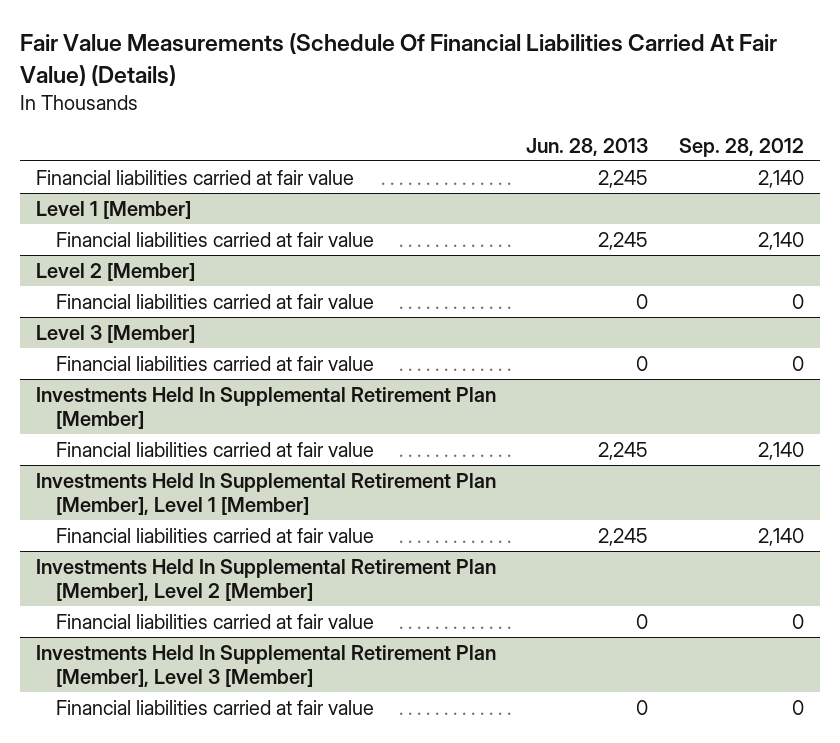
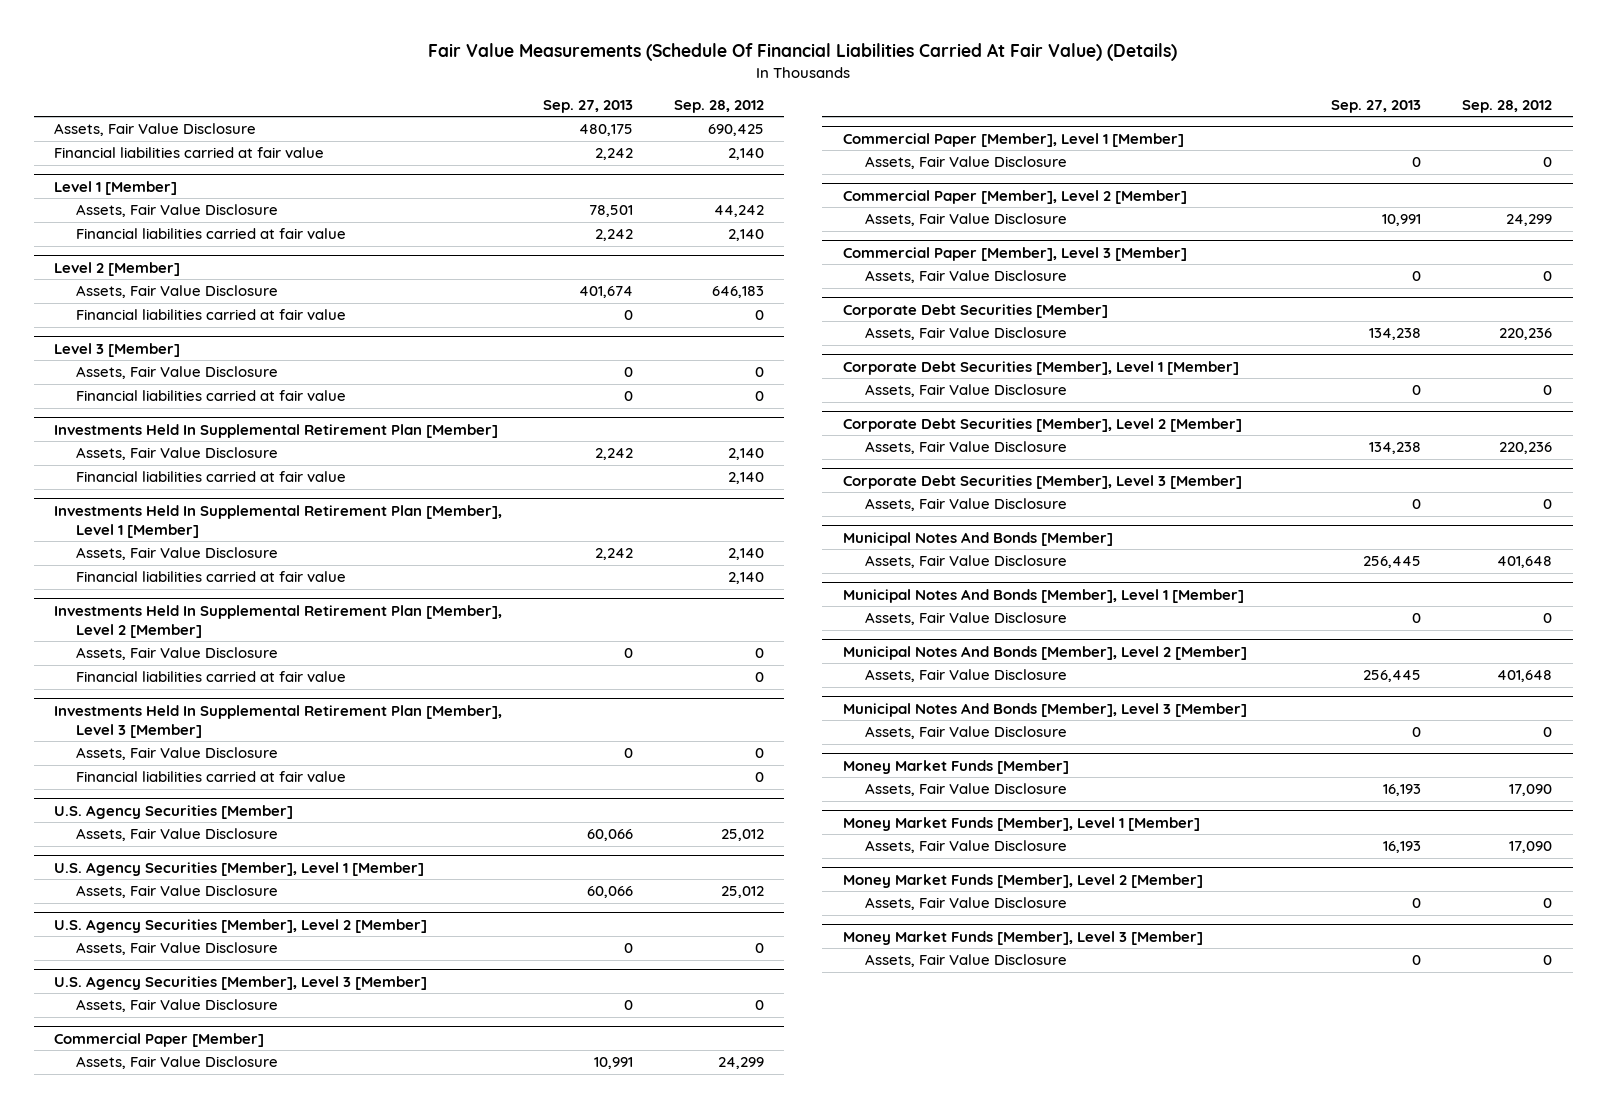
[526,137,649,156] Jun. 28, 2013 -> none
none -> [542,100,633,114] Sep. 27, 2013
none -> [53,123,256,137] Assets, Fair Value Disclosure
none -> [76,204,279,218] Assets, Fair Value Disclosure
none -> [76,285,279,299] Assets, Fair Value Disclosure
none -> [76,366,279,380] Assets, Fair Value Disclosure
none -> [76,447,279,461] Assets, Fair Value Disclosure
none -> [76,547,279,561] Assets, Fair Value Disclosure
none -> [76,647,279,661] Assets, Fair Value Disclosure
none -> [76,747,279,761] Assets, Fair Value Disclosure
none -> [53,804,293,819] U.S. Agency Securities [Member]
none -> [76,828,279,842] Assets, Fair Value Disclosure
none -> [53,861,424,876] U.S. Agency Securities [Member], Level 1 [Member]
none -> [76,885,279,899] Assets, Fair Value Disclosure
none -> [53,918,427,933] U.S. Agency Securities [Member], Level 2 [Member]
none -> [76,942,279,956] Assets, Fair Value Disclosure
none -> [53,975,427,990] U.S. Agency Securities [Member], Level 3 [Member]
none -> [76,999,279,1013] Assets, Fair Value Disclosure
none -> [53,1032,264,1047] Commercial Paper [Member]
none -> [76,1056,279,1070] Assets, Fair Value Disclosure
none -> [842,132,1184,147] Commercial Paper [Member], Level 1 [Member]
none -> [864,156,1067,170] Assets, Fair Value Disclosure
none -> [842,189,1187,204] Commercial Paper [Member], Level 2 [Member]
none -> [864,213,1067,227] Assets, Fair Value Disclosure
none -> [842,246,1187,261] Commercial Paper [Member], Level 3 [Member]
none -> [864,270,1067,284] Assets, Fair Value Disclosure
none -> [842,303,1108,318] Corporate Debt Securities [Member]
none -> [864,327,1067,341] Assets, Fair Value Disclosure
none -> [842,360,1239,375] Corporate Debt Securities [Member], Level 1 [Member]
none -> [864,384,1067,398] Assets, Fair Value Disclosure
none -> [842,417,1242,432] Corporate Debt Securities [Member], Level 2 [Member]
none -> [864,441,1067,455] Assets, Fair Value Disclosure
none -> [842,474,1242,489] Corporate Debt Securities [Member], Level 3 [Member]
none -> [864,498,1067,512] Assets, Fair Value Disclosure
none -> [842,531,1113,546] Municipal Notes And Bonds [Member]
none -> [864,555,1067,569] Assets, Fair Value Disclosure
none -> [842,588,1244,603] Municipal Notes And Bonds [Member], Level 1 [Member]
none -> [864,612,1067,626] Assets, Fair Value Disclosure
none -> [842,645,1247,660] Municipal Notes And Bonds [Member], Level 2 [Member]
none -> [864,669,1067,683] Assets, Fair Value Disclosure
none -> [842,702,1247,717] Municipal Notes And Bonds [Member], Level 3 [Member]
none -> [864,726,1067,740] Assets, Fair Value Disclosure
none -> [842,759,1069,774] Money Market Funds [Member]
none -> [864,783,1067,797] Assets, Fair Value Disclosure
none -> [842,816,1200,831] Money Market Funds [Member], Level 1 [Member]
none -> [864,840,1067,854] Assets, Fair Value Disclosure
none -> [842,873,1203,888] Money Market Funds [Member], Level 2 [Member]
none -> [864,897,1067,911] Assets, Fair Value Disclosure
none -> [842,930,1203,945] Money Market Funds [Member], Level 3 [Member]
none -> [864,954,1067,968] Assets, Fair Value Disclosure

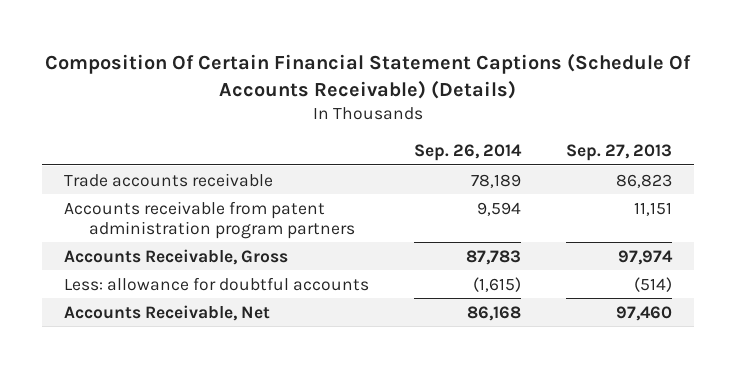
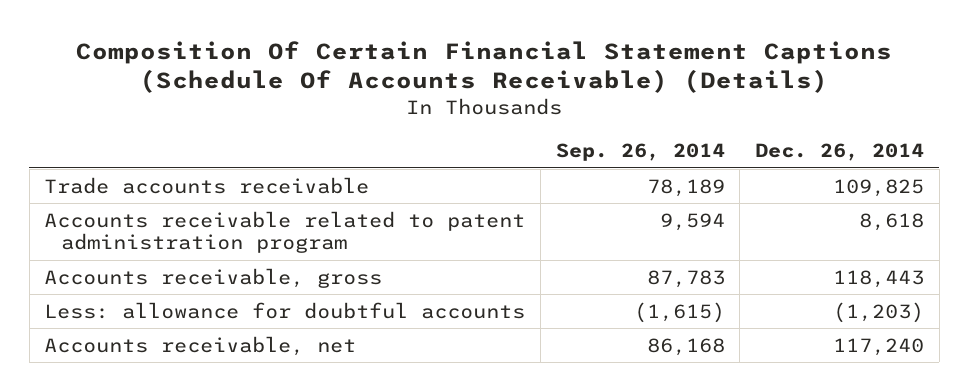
[566,144,673,162] Sep. 27, 2013 -> none
none -> [754,143,924,162] Dec. 26, 2014
[64,200,355,239] Accounts receivable from patent administration program partners -> [44,210,526,254] Accounts receivable related to patent administration program
[64,248,289,265] Accounts Receivable, Gross -> [44,267,383,288] Accounts receivable, gross
[64,304,271,321] Accounts Receivable, Net -> [44,335,357,356] Accounts receivable, net

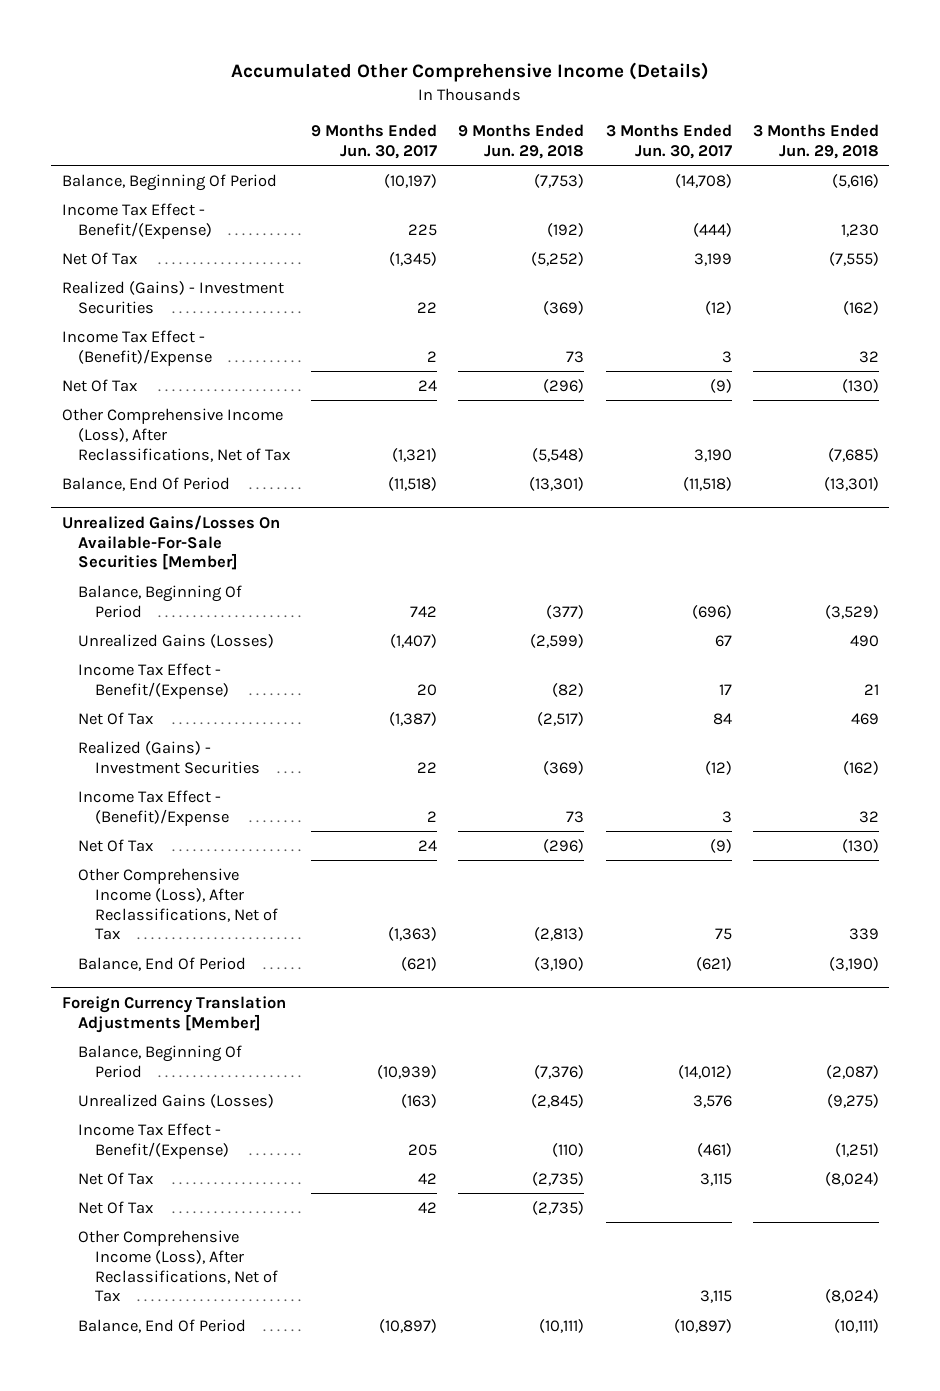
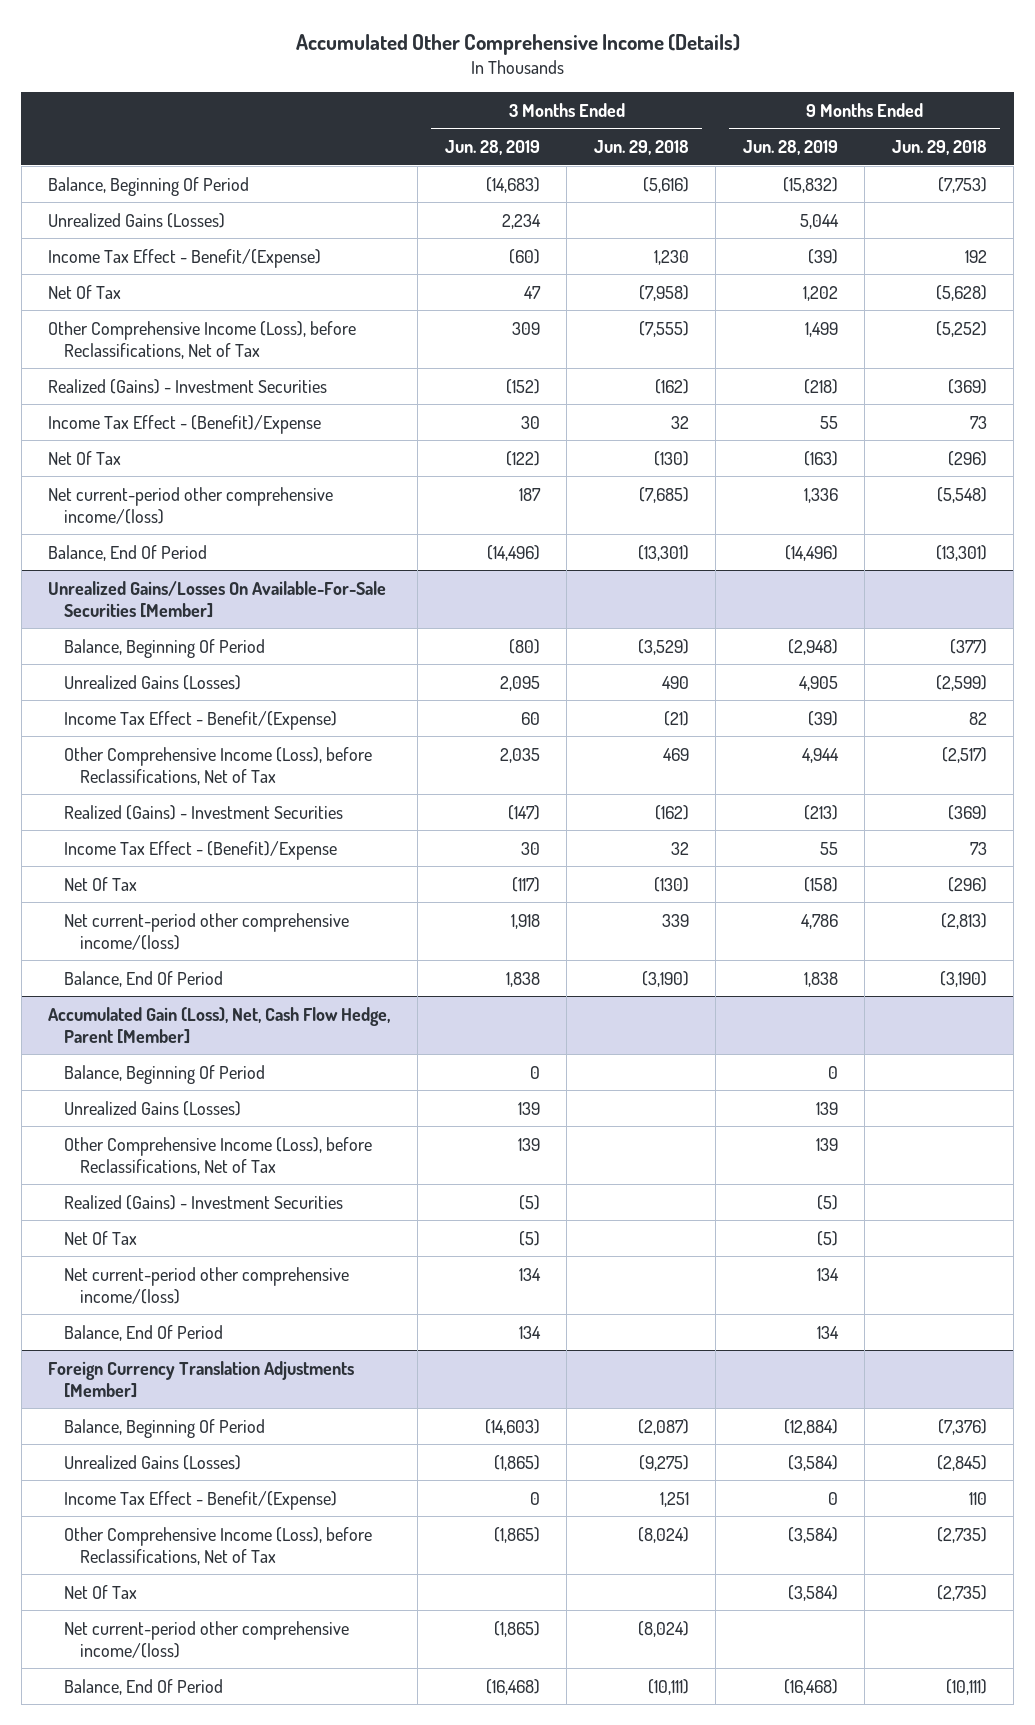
[311,124,438,159] 9 Months Ended Jun. 30, 2017 -> none
[605,124,732,159] 3 Months Ended Jun. 30, 2017 -> none
none -> [444,140,540,156] Jun. 28, 2019
none -> [742,140,838,156] Jun. 28, 2019
none -> [48,212,226,228] Unrealized Gains (Losses)
[547,222,585,237] (192) -> [964,249,987,263] 192
[531,251,585,266] (5,252) -> [935,284,987,301] (5,628)
[828,251,879,266] (7,555) -> [638,284,689,301] (7,958)
none -> [48,320,357,359] Other Comprehensive Income (Loss), before Reclassifications, Net of Tax
[61,407,291,462] Other Comprehensive Income (Loss), After Reclassifications, Net of Tax -> [48,486,334,524] Net current-period other comprehensive income/(loss)
[552,682,585,697] (82) -> [968,711,987,725] 82
[863,683,879,695] 21 -> [663,710,689,726] (21)
[78,711,154,725] Net Of Tax -> [64,746,373,785] Other Comprehensive Income (Loss), before Reclassifications, Net of Tax
[78,867,278,941] Other Comprehensive Income (Loss), After Reclassifications, Net of Tax -> [64,912,350,950] Net current-period other comprehensive income/(loss)
none -> [48,1006,391,1044] Accumulated Gain (Loss), Net, Cash Flow Hedge, Parent [Member]
none -> [64,1064,266,1084] Balance, Beginning Of Period
none -> [64,1100,242,1116] Unrealized Gains (Losses)
none -> [64,1136,373,1175] Other Comprehensive Income (Loss), before Reclassifications, Net of Tax
none -> [64,1194,344,1210] Realized (Gains) - Investment Securities
none -> [64,1230,138,1245] Net Of Tax
none -> [64,1266,350,1304] Net current-period other comprehensive income/(loss)
none -> [64,1324,224,1341] Balance, End Of Period
[552,1142,585,1157] (110) -> [968,1491,987,1505] 110
[834,1142,879,1157] (1,251) -> [659,1491,689,1507] 1,251
[78,1171,154,1185] Net Of Tax -> [64,1526,373,1565] Other Comprehensive Income (Loss), before Reclassifications, Net of Tax
[78,1229,278,1303] Other Comprehensive Income (Loss), After Reclassifications, Net of Tax -> [64,1620,350,1658] Net current-period other comprehensive income/(loss)

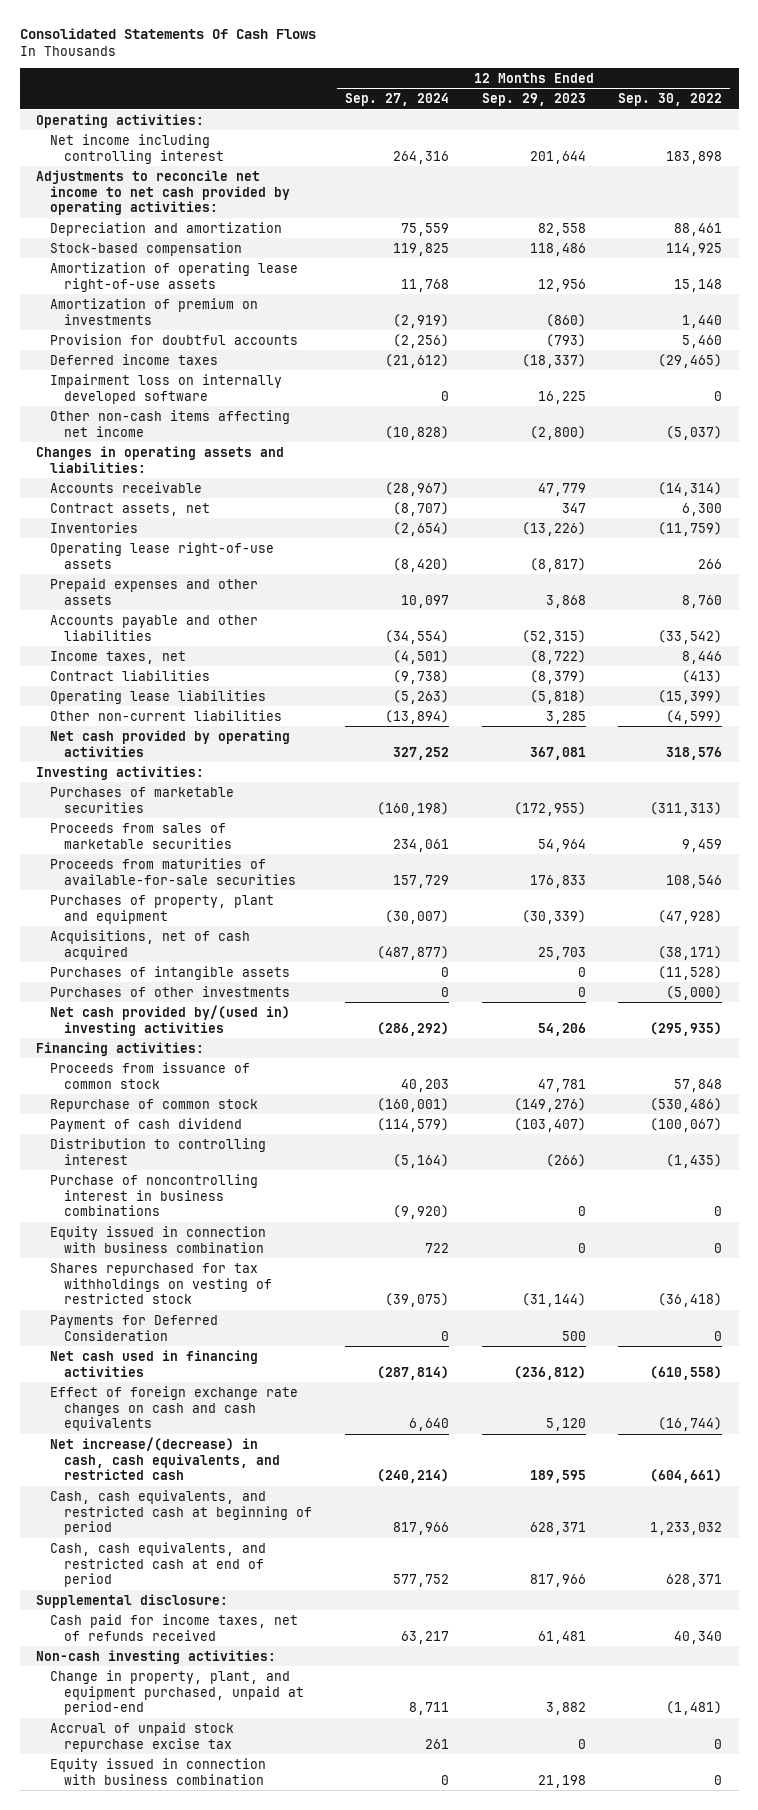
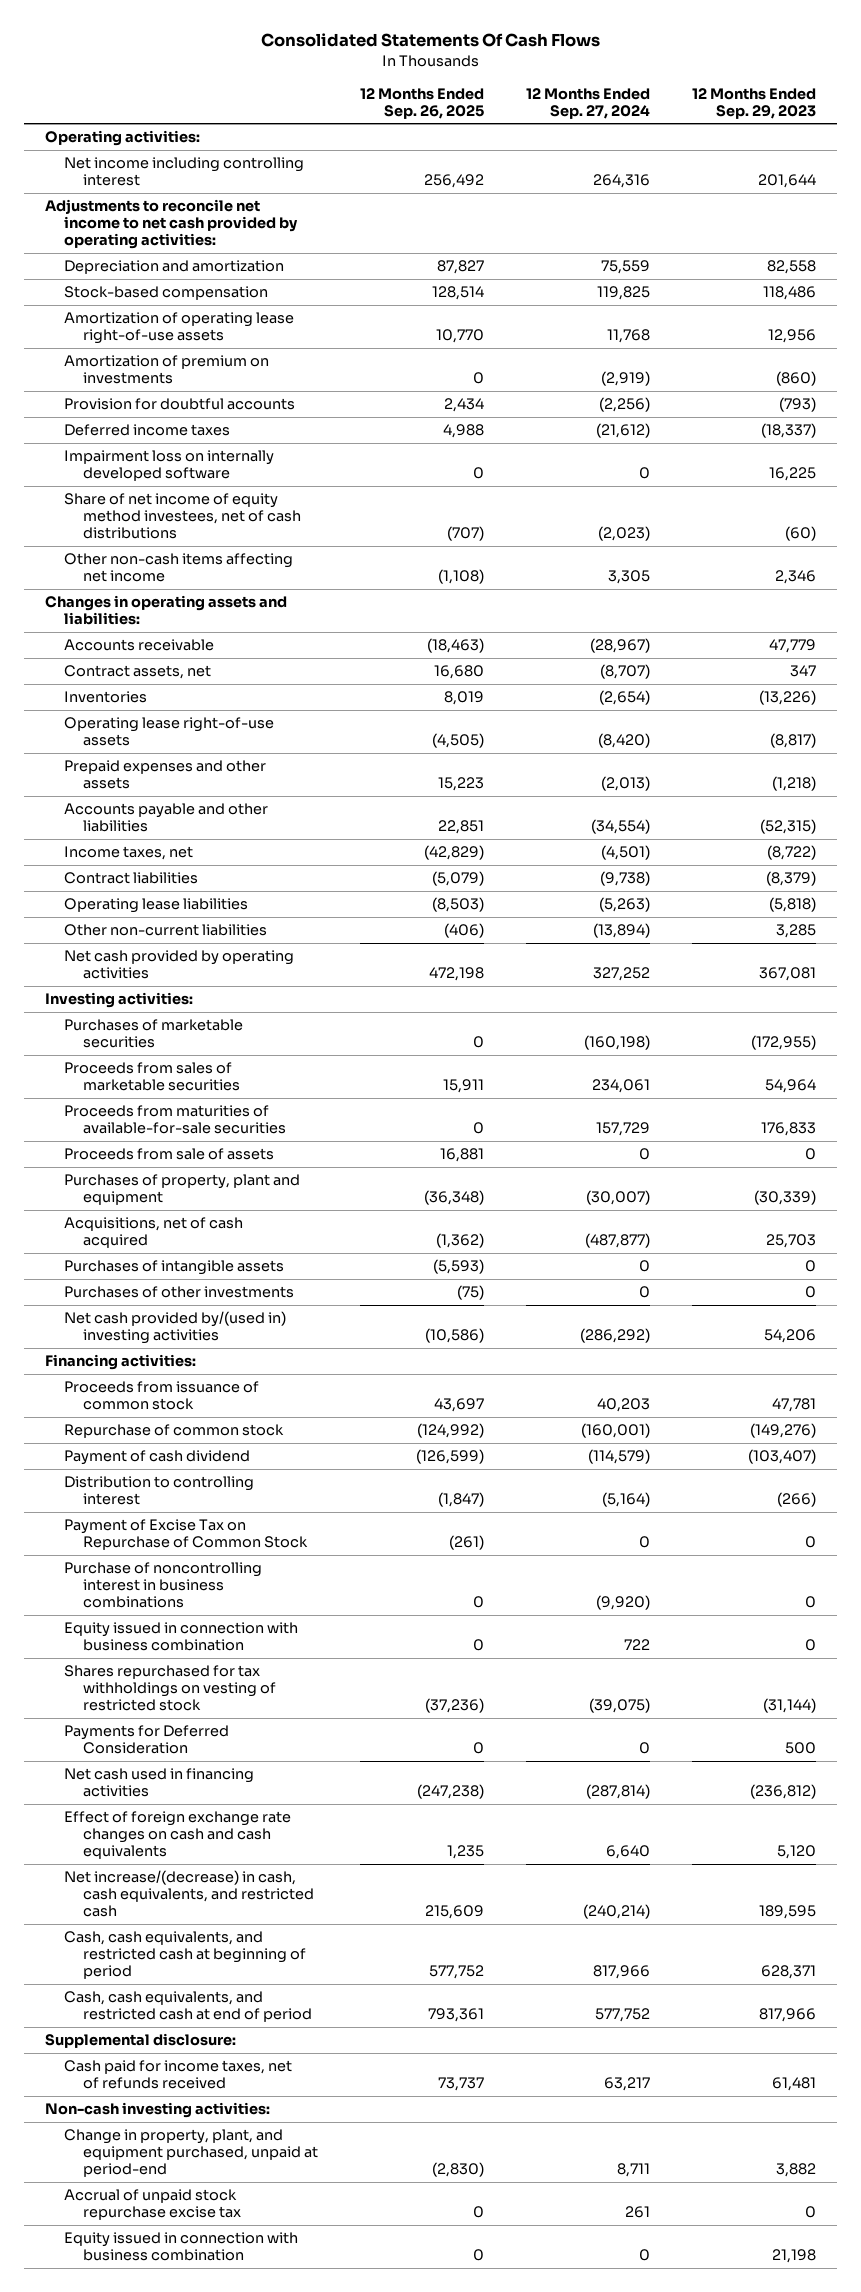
[618,93,723,107] Sep. 30, 2022 -> none
none -> [359,87,484,119] 12 Months Ended Sep. 26, 2025
none -> [63,493,301,540] Share of net income of equity method investees, net of cash distributions
[384,425,449,440] (10,828) -> [608,570,651,585] 3,305
[529,425,586,440] (2,800) -> [775,570,817,585] 2,346
[400,594,449,608] 10,097 -> [601,776,651,792] (2,013)
[545,594,586,608] 3,868 -> [772,776,817,792] (1,218)
none -> [63,1148,274,1161] Proceeds from sale of assets
none -> [63,1519,308,1551] Payment of Excise Tax on Repurchase of Common Stock

